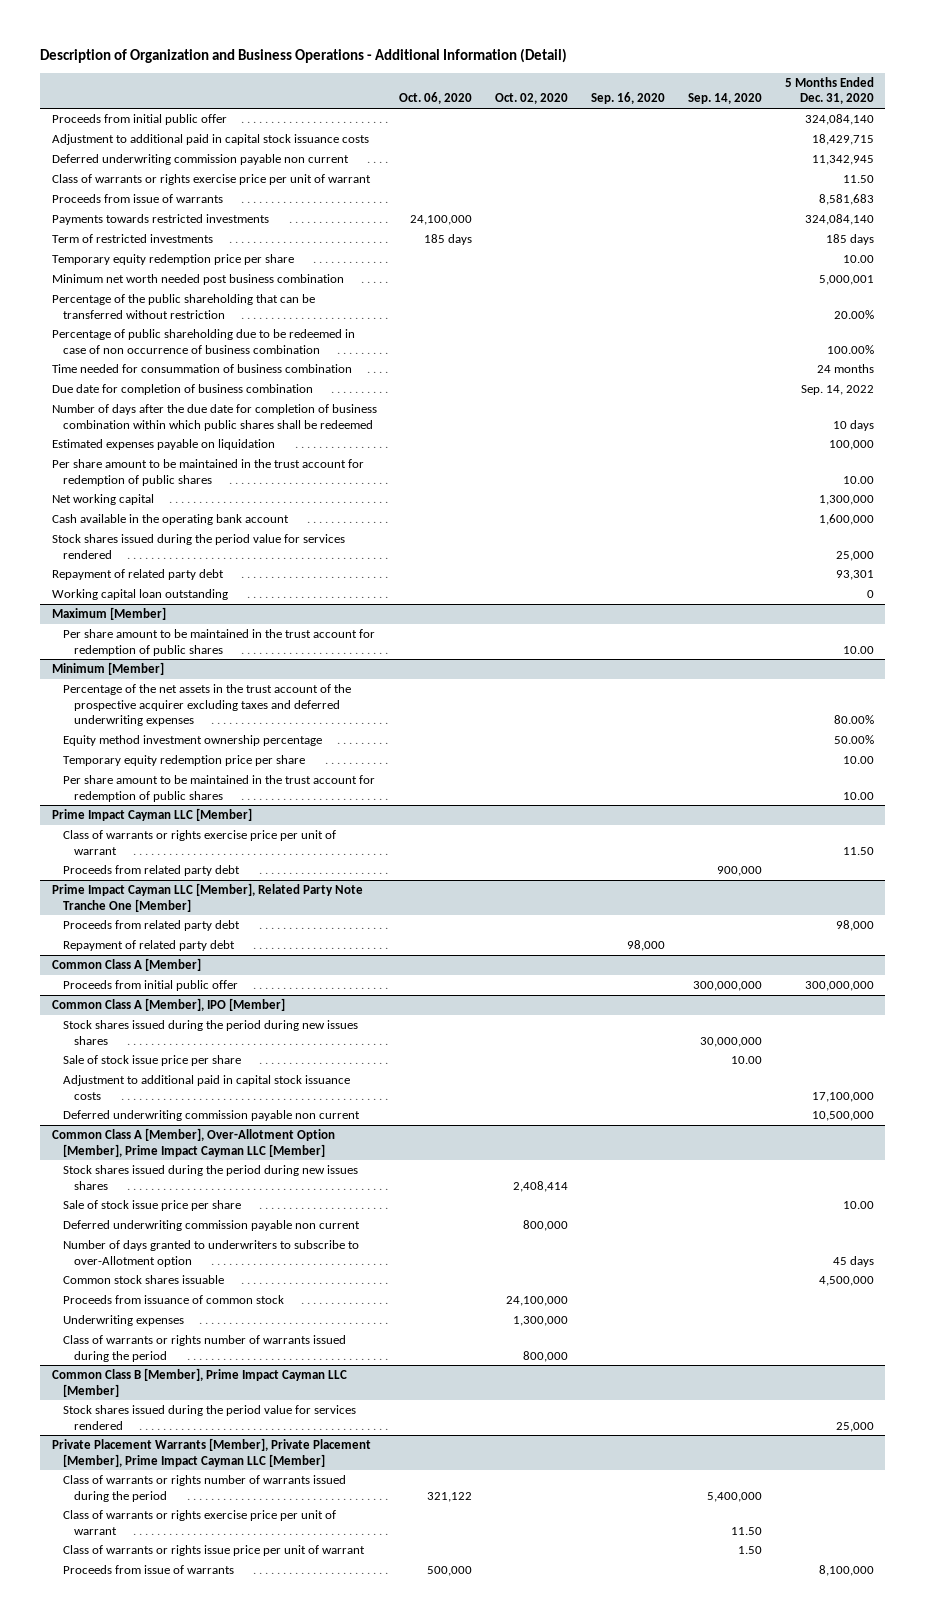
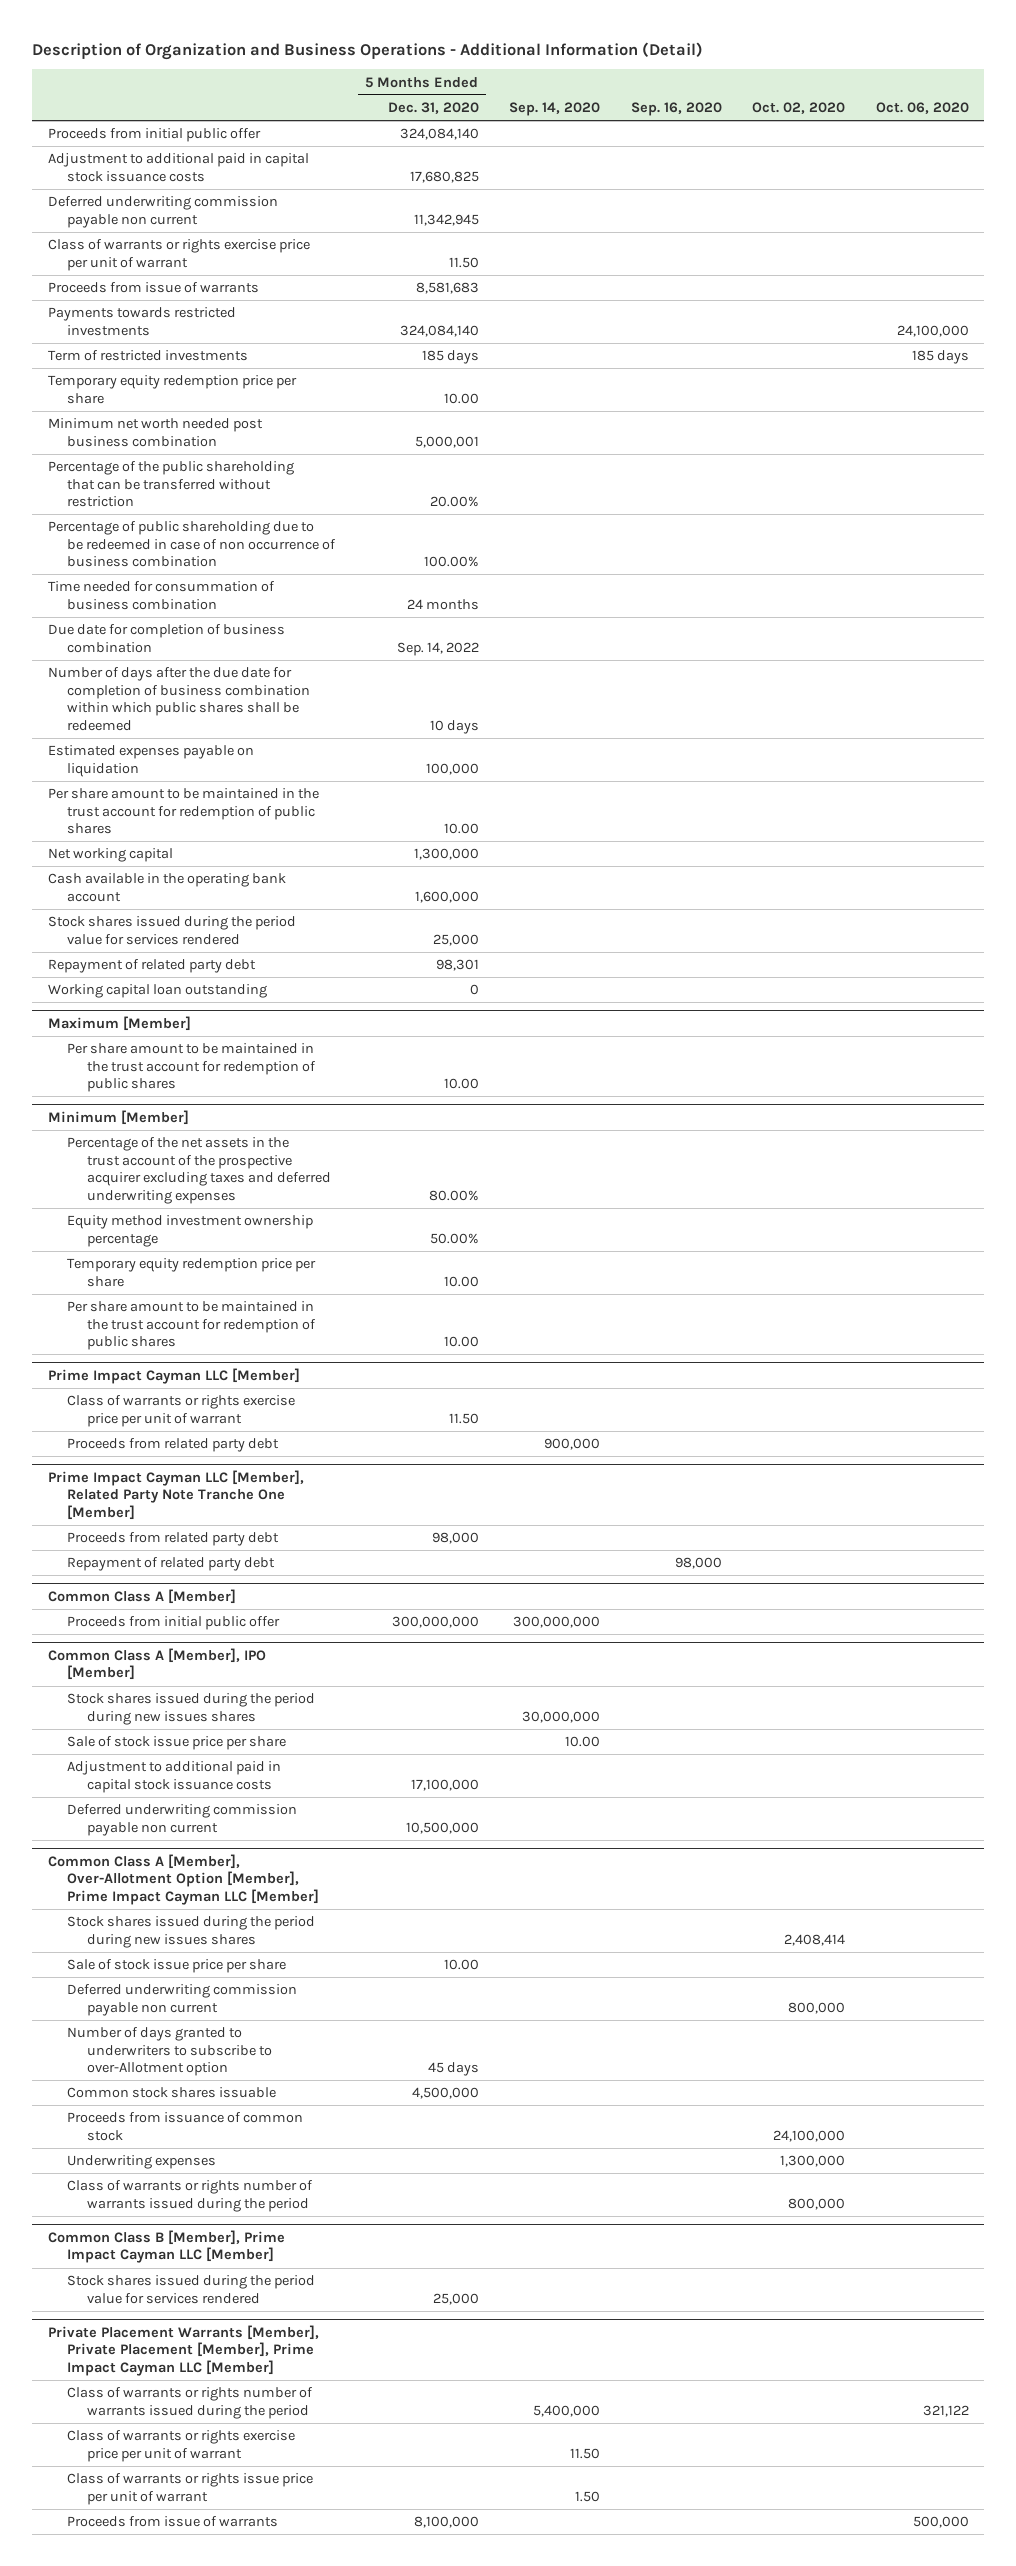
[811,134,874,146] 18,429,715 -> [409,170,479,183] 17,680,825
[835,570,874,581] 93,301 -> [435,959,479,972] 98,301

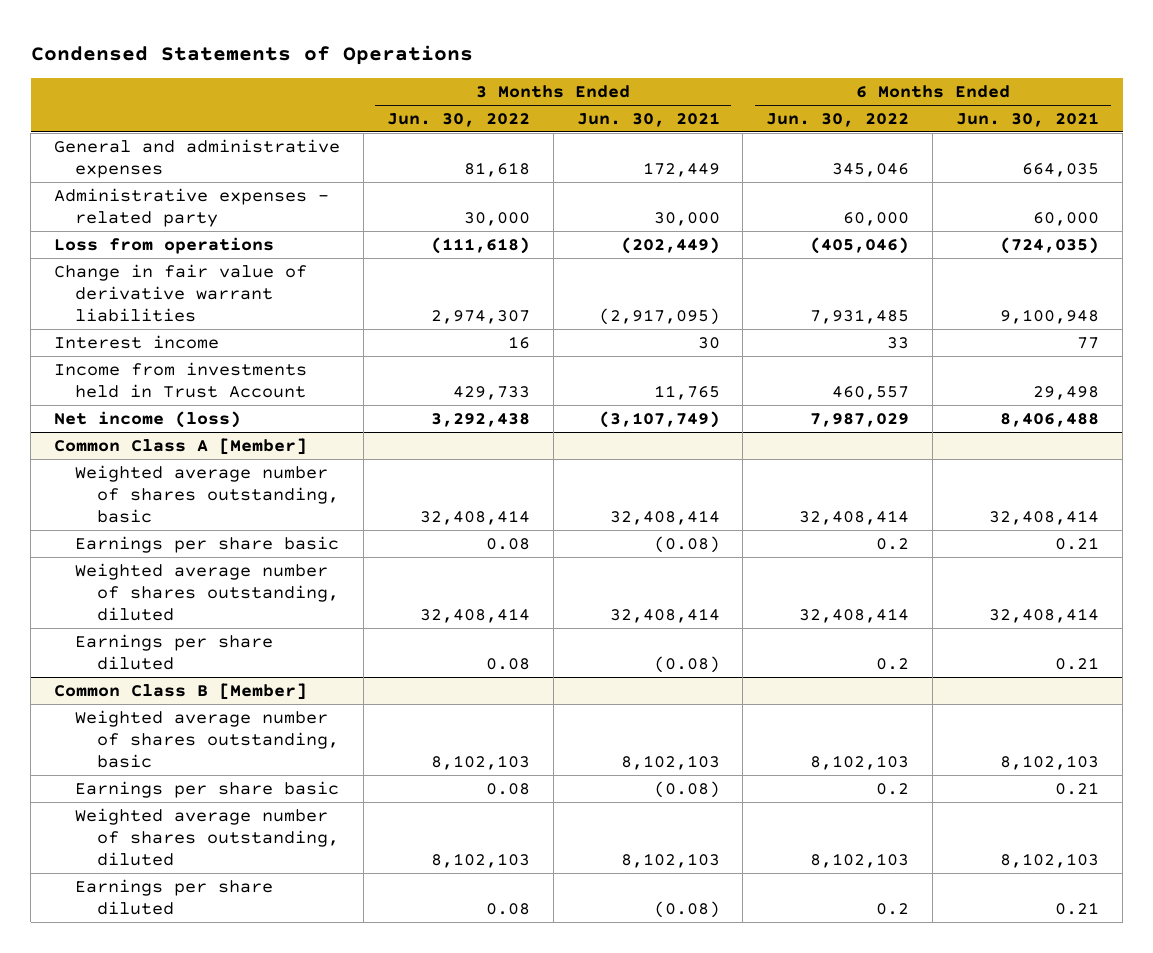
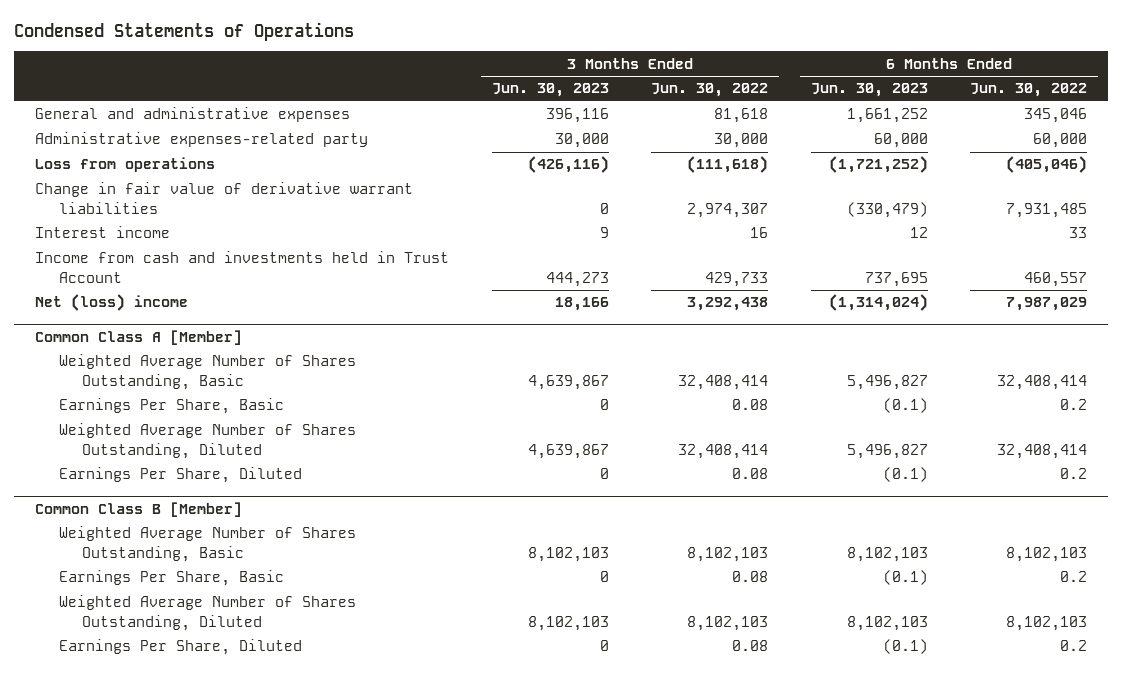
[576,111,720,127] Jun. 30, 2021 -> none
[956,111,1100,127] Jun. 30, 2021 -> none
none -> [491,83,609,98] Jun. 30, 2023
none -> [810,83,928,98] Jun. 30, 2023
[54,187,330,227] Administrative expenses - related party -> [35,132,369,148] Administrative expenses-related party
[54,361,308,398] Income from investments held in Trust Account -> [35,251,450,283] Income from cash and investments held in Trust Account
[54,410,242,428] Net income (loss) -> [35,294,189,312] Net (loss) income
[75,464,339,523] Weighted average number of shares outstanding, basic -> [58,354,356,390] Weighted Average Number of Shares Outstanding, Basic
[75,535,340,553] Earnings per share basic -> [58,398,284,415] Earnings Per Share, Basic
[75,562,339,621] Weighted average number of shares outstanding, diluted -> [58,423,356,459] Weighted Average Number of Shares Outstanding, Diluted
[75,633,274,670] Earnings per share diluted -> [58,467,302,484] Earnings Per Share, Diluted
[75,709,339,768] Weighted average number of shares outstanding, basic -> [58,526,356,562] Weighted Average Number of Shares Outstanding, Basic
[75,780,340,798] Earnings per share basic -> [58,570,284,587] Earnings Per Share, Basic
[75,807,339,866] Weighted average number of shares outstanding, diluted -> [58,595,356,631] Weighted Average Number of Shares Outstanding, Diluted
[75,878,274,915] Earnings per share diluted -> [58,639,302,656] Earnings Per Share, Diluted

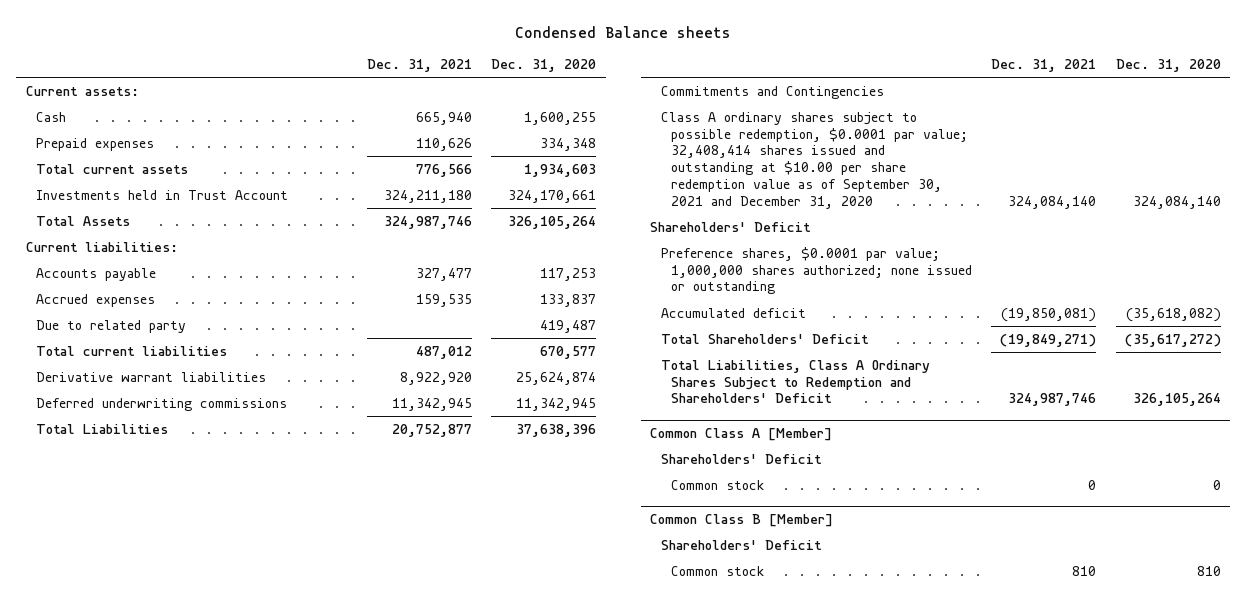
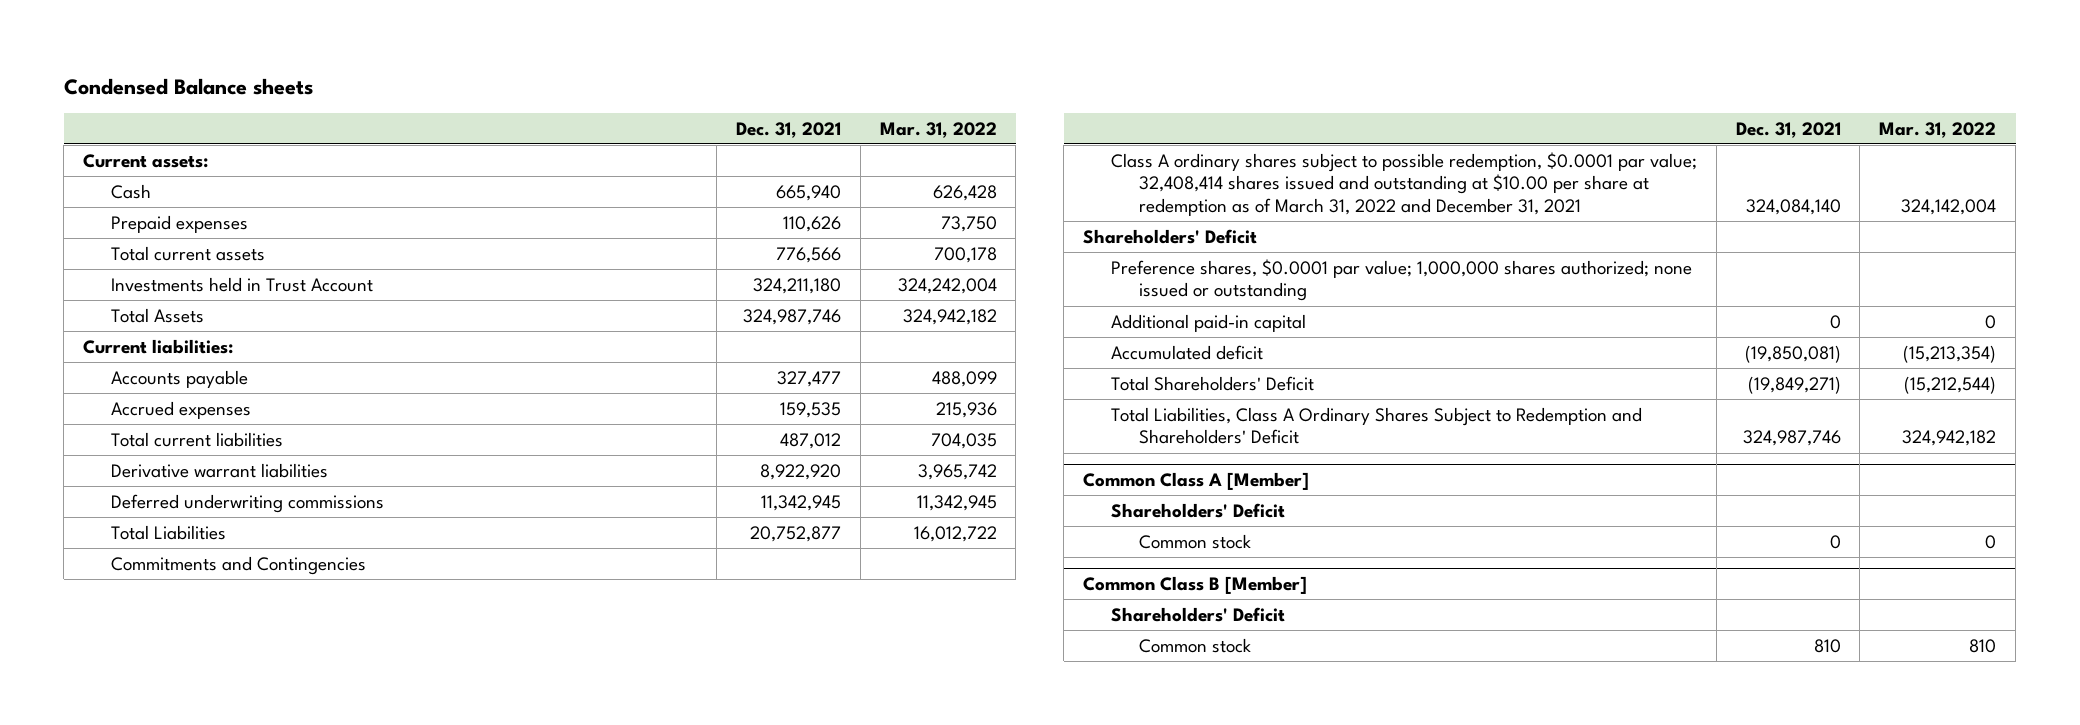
[491,59,597,73] Dec. 31, 2020 -> none
none -> [879,121,997,138] Mar. 31, 2022
[36,319,187,333] Due to related party -> none
[660,111,968,209] Class A ordinary shares subject to possible redemption, $0.0001 par value; 32,408,414 shares issued and outstanding at $10.00 per share redemption value as of September 30, 2021 and December 31, 2020 -> [1110,151,1697,216] Class A ordinary shares subject to possible redemption, $0.0001 par value; 32,408,414 shares issued and outstanding at $10.00 per share at redemption as of March 31, 2022 and December 31, 2021
none -> [1110,313,1306,332] Additional paid-in capital

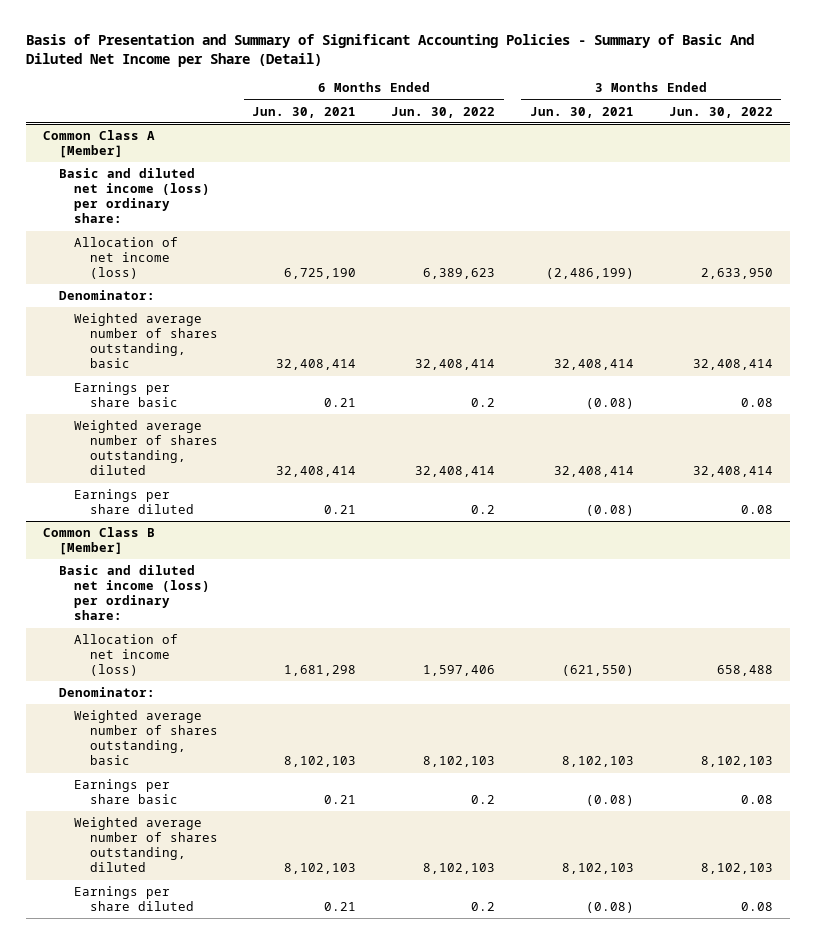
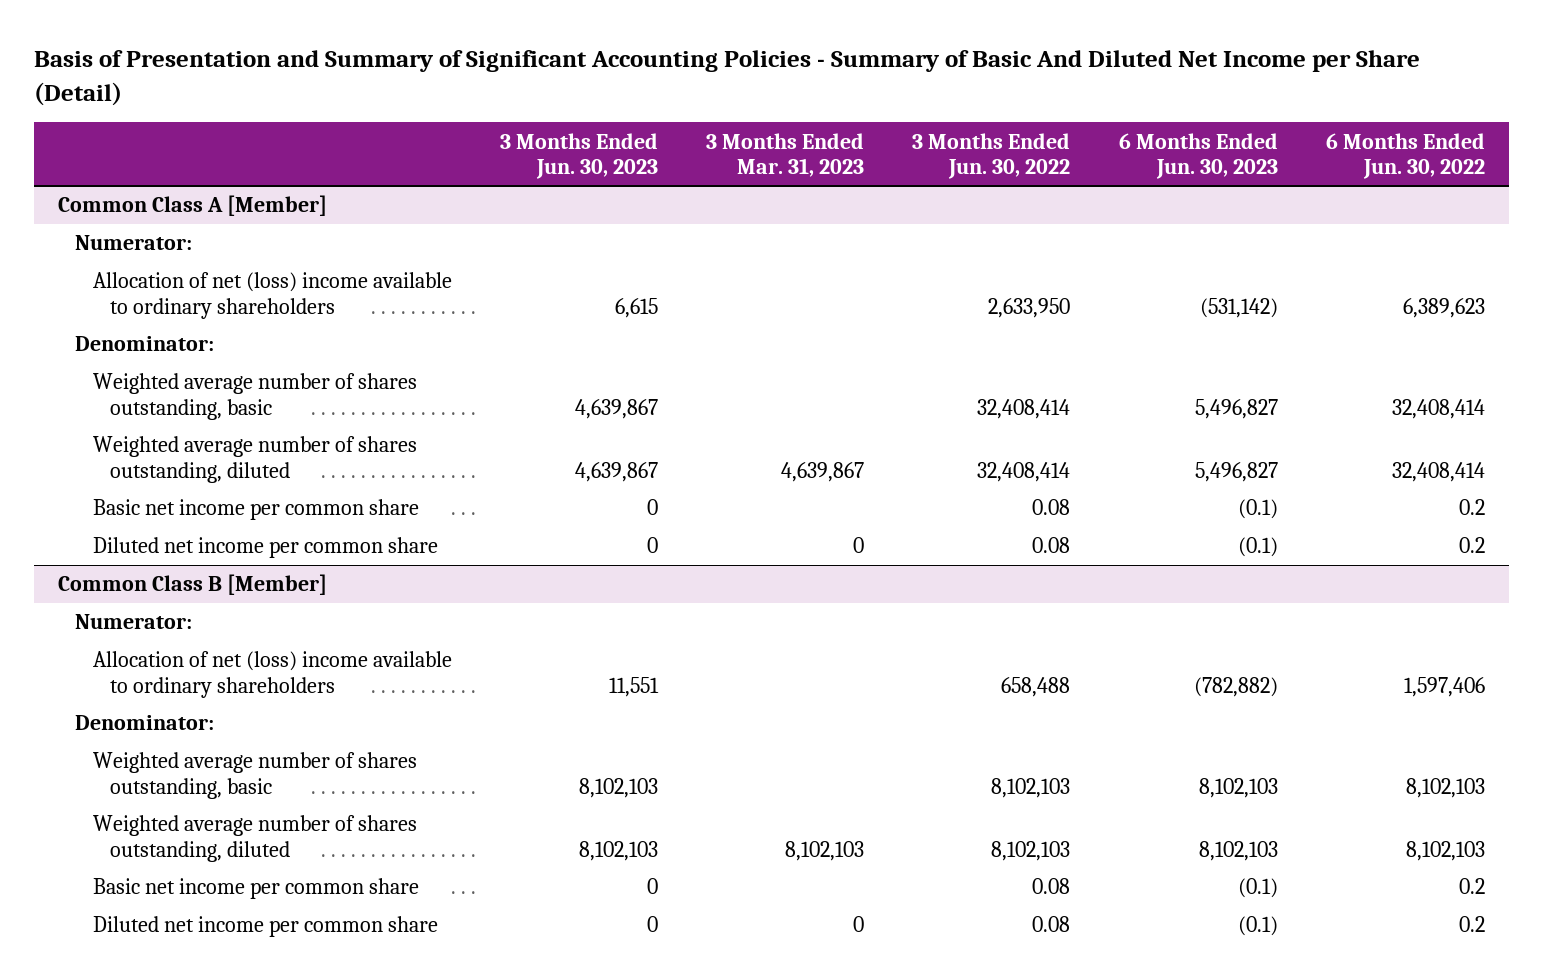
[252,106,357,118] Jun. 30, 2021 -> none
[529,106,634,118] Jun. 30, 2021 -> none
none -> [499,132,658,179] 3 Months Ended Jun. 30, 2023
none -> [706,132,865,177] 3 Months Ended Mar. 31, 2023
none -> [1118,132,1278,179] 6 Months Ended Jun. 30, 2023
[58,167,211,224] Basic and diluted net income (loss) per ordinary share: -> none
none -> [75,235,193,251] Numerator:
[74,236,179,280] Allocation of net income (loss) -> [92,272,452,319] Allocation of net (loss) income available to ordinary shareholders
[74,381,178,408] Earnings per share basic -> none
none -> [92,499,419,521] Basic net income per common share
[74,488,194,515] Earnings per share diluted -> [92,537,438,559] Diluted net income per common share
[58,564,211,621] Basic and diluted net income (loss) per ordinary share: -> none
none -> [75,614,193,630] Numerator:
[74,633,179,677] Allocation of net income (loss) -> [92,651,452,698] Allocation of net (loss) income available to ordinary shareholders
[74,778,178,805] Earnings per share basic -> none
none -> [92,878,419,900] Basic net income per common share
[74,885,194,912] Earnings per share diluted -> [92,916,438,938] Diluted net income per common share

